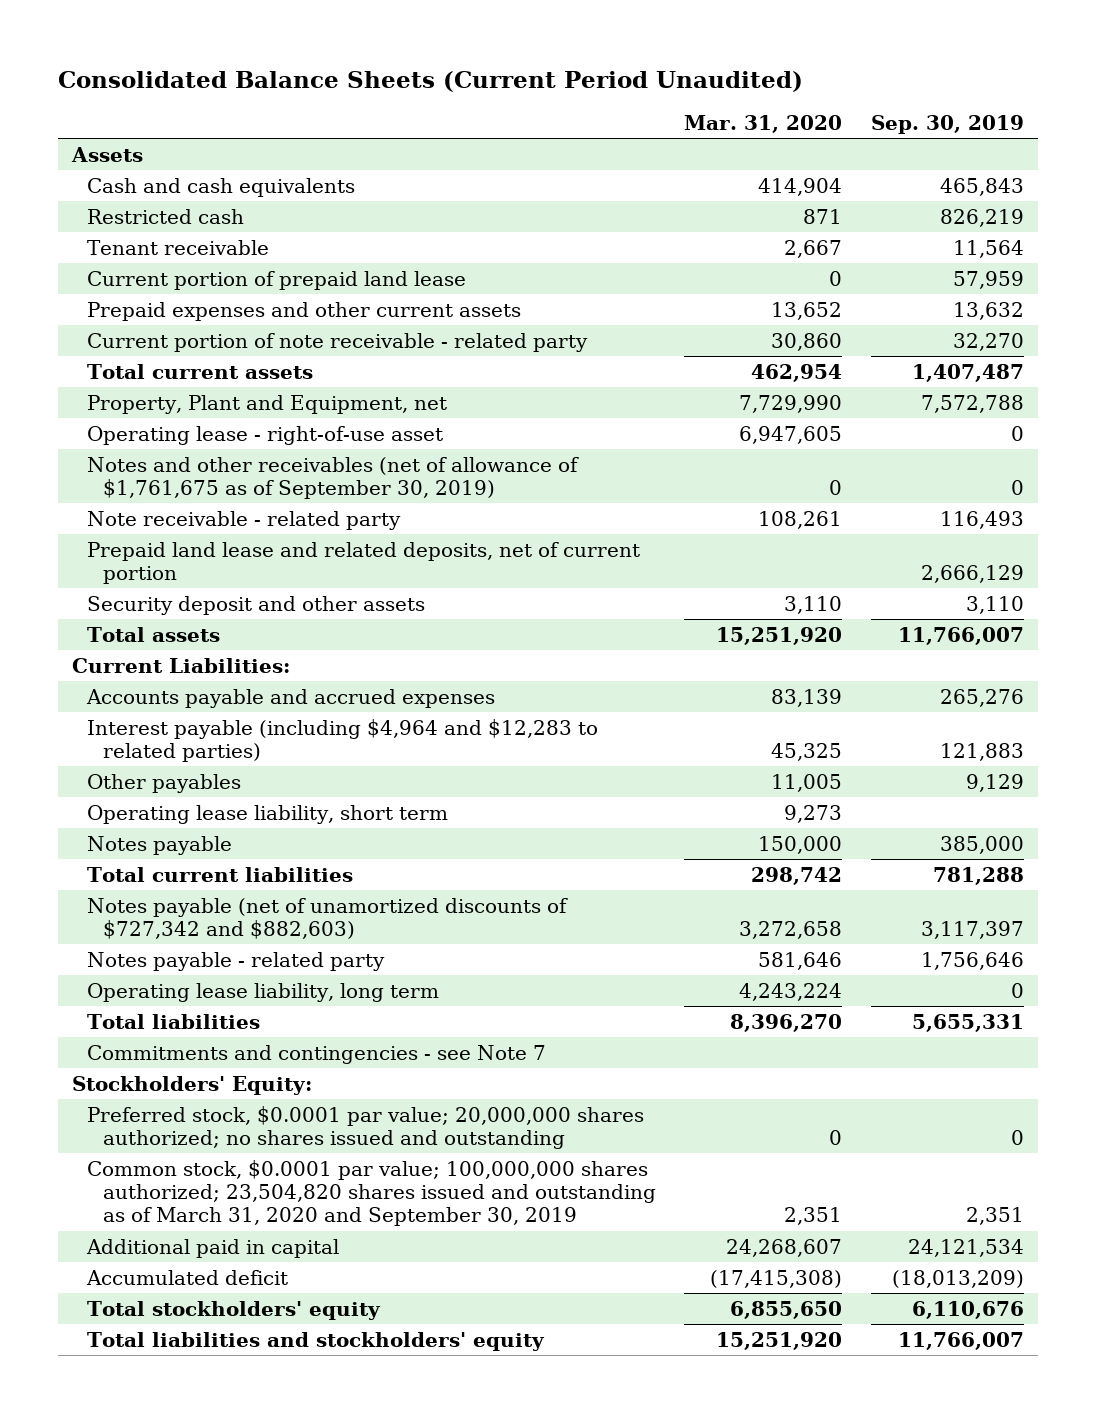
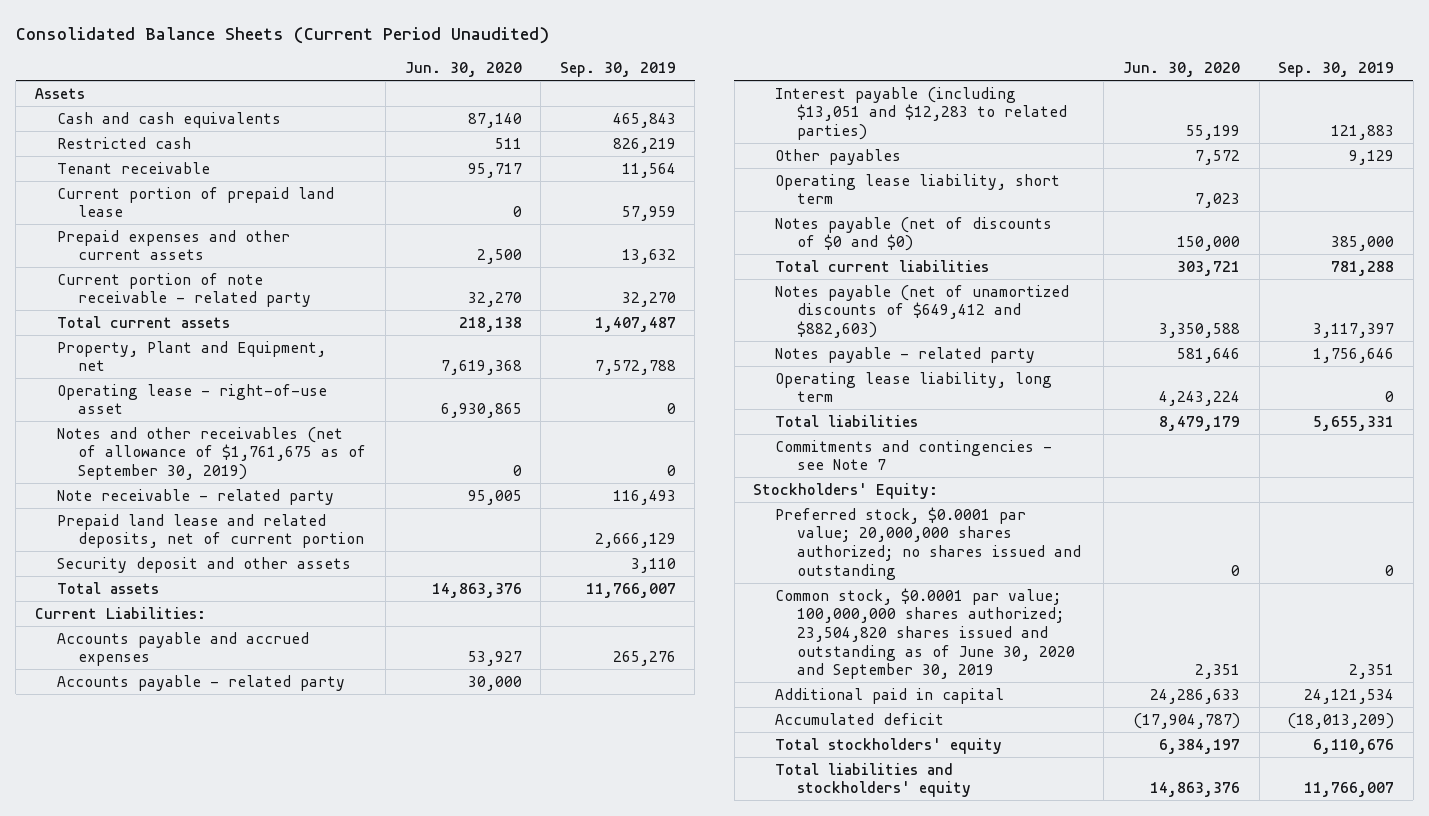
[684,114,843,133] Mar. 31, 2020 -> none
none -> [404,62,522,78] Jun. 30, 2020
none -> [56,674,345,691] Accounts payable - related party
[87,718,599,762] Interest payable (including $4,964 and $12,283 to related parties) -> [775,86,1067,140] Interest payable (including $13,051 and $12,283 to related parties)
[87,835,233,855] Notes payable -> [775,216,1053,252] Notes payable (net of discounts of $0 and $0)
[87,897,569,939] Notes payable (net of unamortized discounts of $727,342 and $882,603) -> [775,284,1070,338] Notes payable (net of unamortized discounts of $649,412 and $882,603)
[87,1159,656,1227] Common stock, $0.0001 par value; 100,000,000 shares authorized; 23,504,820 shares issued and outstanding as of March 31, 2020 and September 30, 2019 -> [775,587,1075,680] Common stock, $0.0001 par value; 100,000,000 shares authorized; 23,504,820 shares issued and outstanding as of June 30, 2020 and September 30, 2019

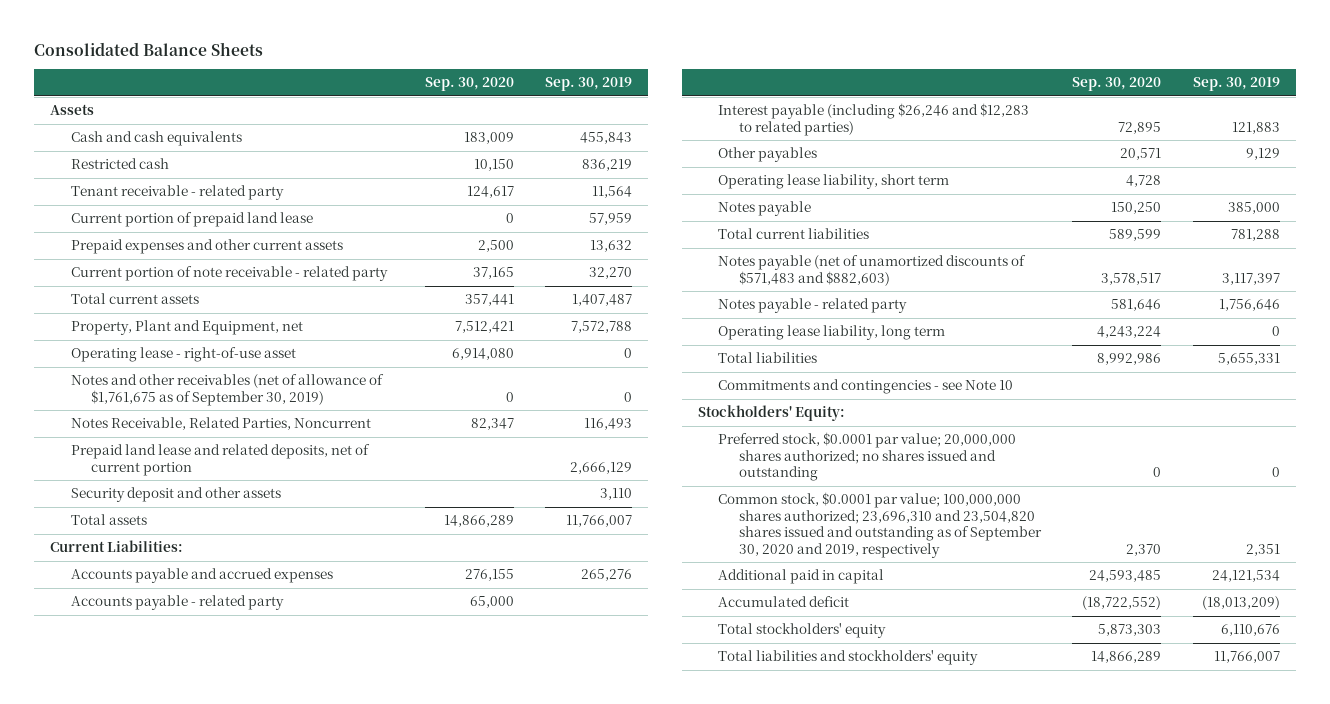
[15,26,549,44] Consolidated Balance Sheets (Current Period Unaudited) -> [34,41,264,56] Consolidated Balance Sheets
[404,62,522,78] Jun. 30, 2020 -> none
none -> [424,77,514,92] Sep. 30, 2020
[612,112,676,128] 465,843 -> [580,132,633,145] 455,843
[612,137,676,153] 826,219 -> [582,159,633,172] 836,219
[56,161,210,174] Tenant receivable -> [70,185,284,201] Tenant receivable - related party
[56,488,334,505] Note receivable - related party -> [70,417,371,431] Notes Receivable, Related Parties, Noncurrent
[775,86,1067,140] Interest payable (including $13,051 and $12,283 to related parties) -> [718,103,1030,136] Interest payable (including $26,246 and $12,283 to related parties)
[775,216,1053,252] Notes payable (net of discounts of $0 and $0) -> [718,201,812,217] Notes payable
[775,284,1070,338] Notes payable (net of unamortized discounts of $649,412 and $882,603) -> [718,255,1027,286] Notes payable (net of unamortized discounts of $571,483 and $882,603)
[775,439,1053,471] Commitments and contingencies - see Note 7 -> [718,379,1014,395] Commitments and contingencies - see Note 10
[775,587,1075,680] Common stock, $0.0001 par value; 100,000,000 shares authorized; 23,504,820 shares issued and outstanding as of June 30, 2020 and September 30, 2019 -> [718,492,1042,558] Common stock, $0.0001 par value; 100,000,000 shares authorized; 23,696,310 and 23,504,820 shares issued and outstanding as of September 30, 2020 and 2019, respectively

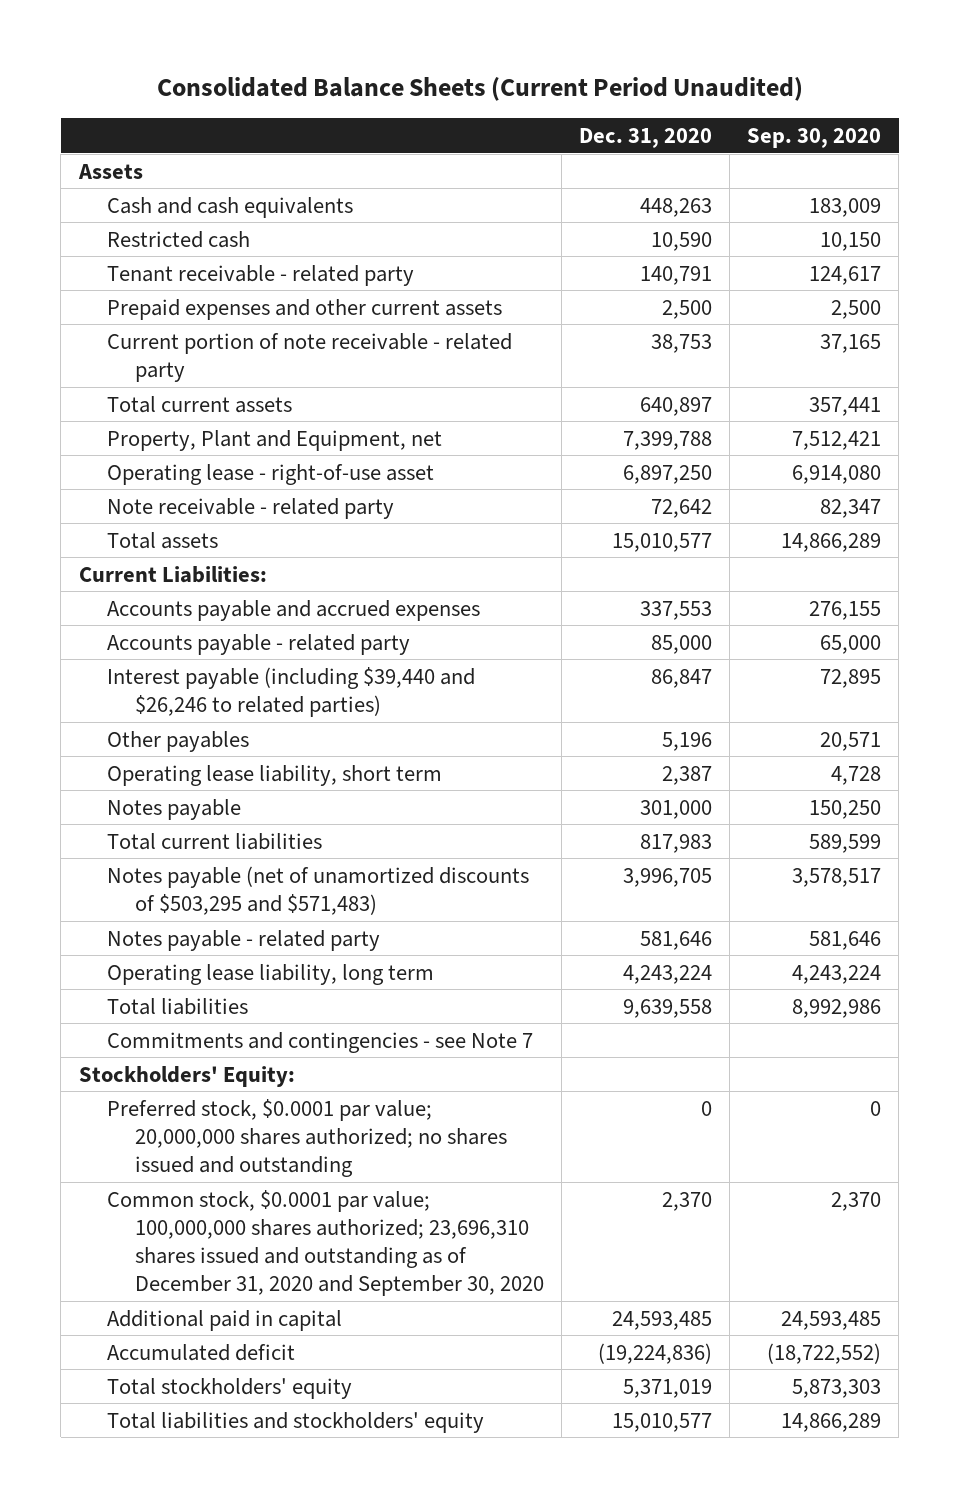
[34,41,264,56] Consolidated Balance Sheets -> [156,76,803,101] Consolidated Balance Sheets (Current Period Unaudited)
[545,77,633,92] Sep. 30, 2019 -> none
none -> [579,127,713,148] Dec. 31, 2020
[70,212,313,228] Current portion of prepaid land lease -> none
[70,374,384,406] Notes and other receivables (net of allowance of $1,761,675 as of September 30, 2019) -> none
[70,444,370,476] Prepaid land lease and related deposits, net of current portion -> none
[70,487,281,503] Security deposit and other assets -> none
[70,417,371,431] Notes Receivable, Related Parties, Noncurrent -> [106,497,394,519] Note receivable - related party
[718,103,1030,136] Interest payable (including $26,246 and $12,283 to related parties) -> [106,666,475,717] Interest payable (including $39,440 and $26,246 to related parties)
[718,255,1027,286] Notes payable (net of unamortized discounts of $571,483 and $882,603) -> [106,865,529,915] Notes payable (net of unamortized discounts of $503,295 and $571,483)
[718,379,1014,395] Commitments and contingencies - see Note 10 -> [106,1031,533,1053] Commitments and contingencies - see Note 7
[718,492,1042,558] Common stock, $0.0001 par value; 100,000,000 shares authorized; 23,696,310 and 23,504,820 shares issued and outstanding as of September 30, 2020 and 2019, respectively -> [106,1189,545,1297] Common stock, $0.0001 par value; 100,000,000 shares authorized; 23,696,310 shares issued and outstanding as of December 31, 2020 and September 30, 2020

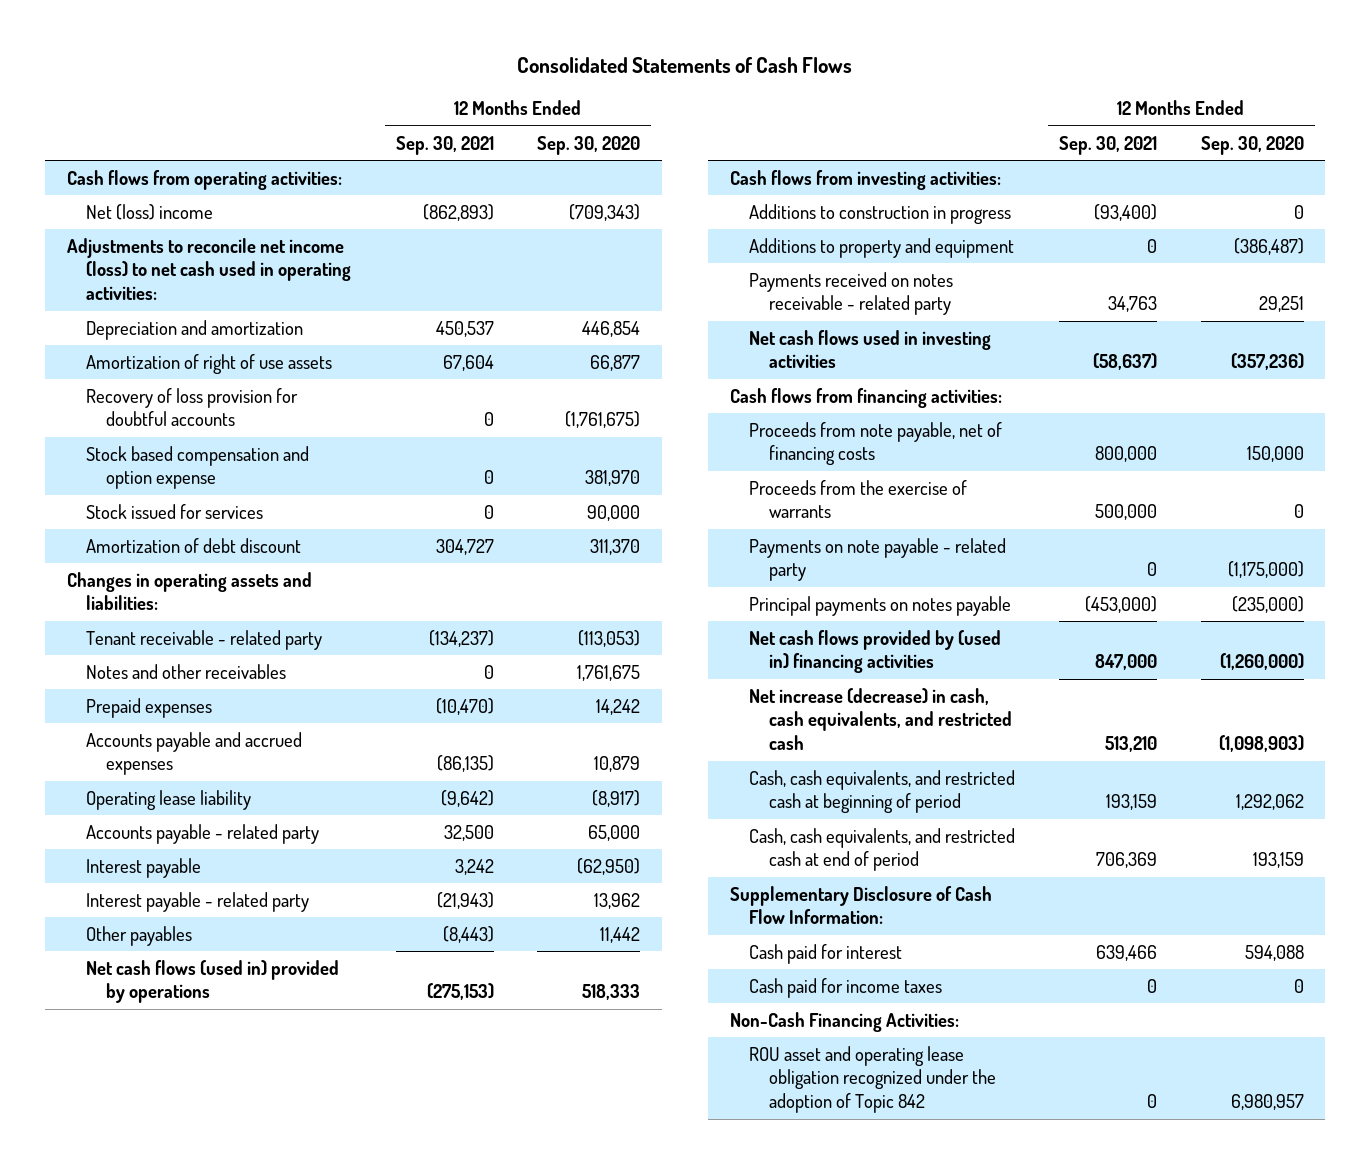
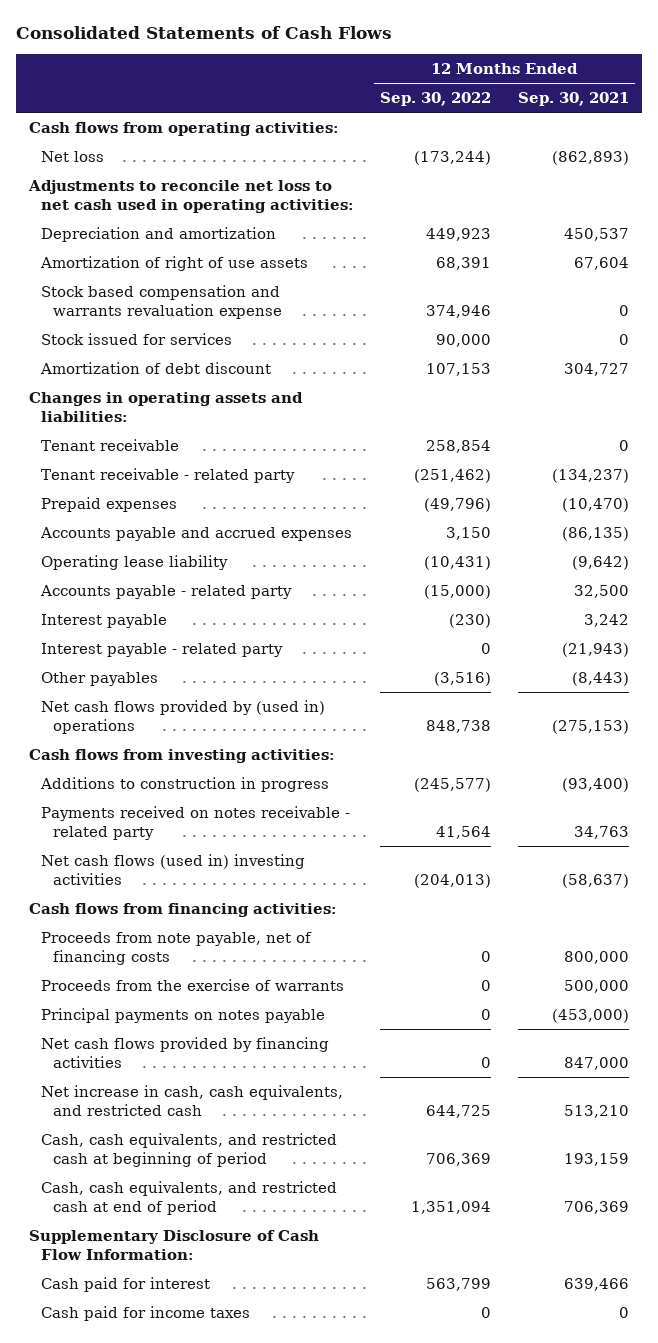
[537,135,641,155] Sep. 30, 2020 -> none
none -> [380,92,492,107] Sep. 30, 2022
[86,203,214,220] Net (loss) income -> [41,150,105,162] Net loss
[66,237,352,301] Adjustments to reconcile net income (loss) to net cash used in operating activities: -> [28,179,355,213] Adjustments to reconcile net loss to net cash used in operating activities:
[86,387,299,427] Recovery of loss provision for doubtful accounts -> none
[86,445,310,490] Stock based compensation and option expense -> [41,284,283,319] Stock based compensation and warrants revaluation expense
none -> [41,438,180,451] Tenant receivable
[86,663,287,679] Notes and other receivables -> none
[86,959,340,1004] Net cash flows (used in) provided by operations -> [41,699,326,734] Net cash flows provided by (used in) operations
[749,237,1015,258] Additions to property and equipment -> none
[749,329,992,369] Net cash flows used in investing activities -> [41,853,306,885] Net cash flows (used in) investing activities
[749,537,1007,582] Payments on note payable - related party -> none
[749,629,1002,674] Net cash flows provided by (used in) financing activities -> [41,1036,330,1068] Net cash flows provided by financing activities
[749,687,1012,751] Net increase (decrease) in cash, cash equivalents, and restricted cash -> [41,1084,344,1116] Net increase in cash, cash equivalents, and restricted cash
[729,1011,959,1032] Non-Cash Financing Activities: -> none
[749,1045,996,1114] ROU asset and operating lease obligation recognized under the adoption of Topic 842 -> none

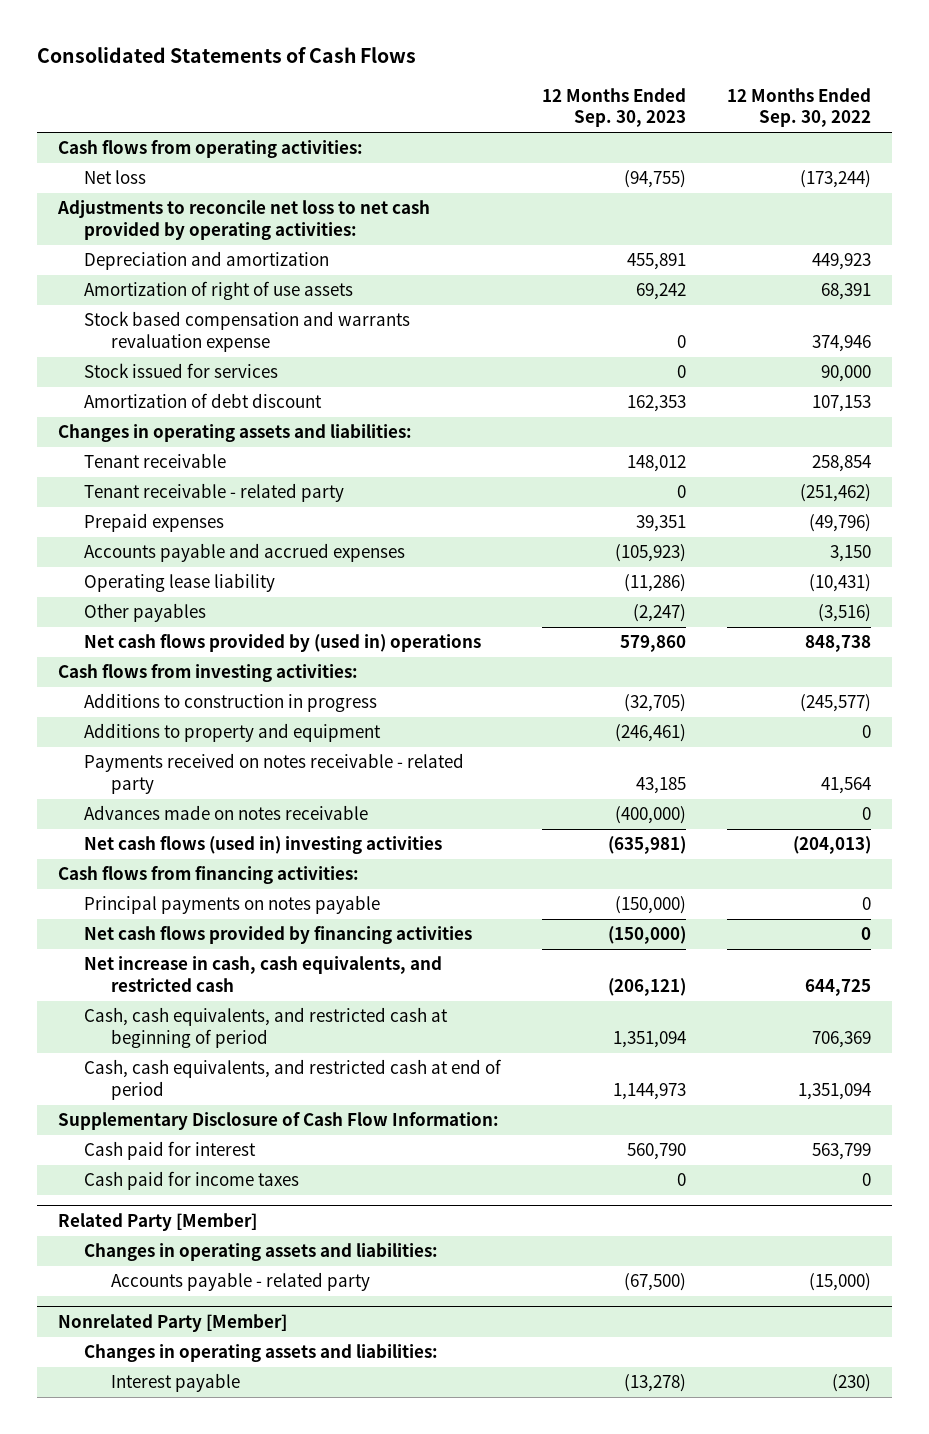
[517,92,629,107] Sep. 30, 2021 -> none
none -> [542,87,687,128] 12 Months Ended Sep. 30, 2023
[28,179,355,213] Adjustments to reconcile net loss to net cash used in operating activities: -> [56,200,430,240] Adjustments to reconcile net loss to net cash provided by operating activities:
[40,584,293,599] Accounts payable - related party -> none
[41,613,168,628] Interest payable -> none
[41,642,284,657] Interest payable - related party -> none
none -> [84,723,382,743] Additions to property and equipment
none -> [84,805,369,821] Advances made on notes receivable
[41,931,313,965] Proceeds from note payable, net of financing costs -> none
[41,978,345,991] Proceeds from the exercise of warrants -> none
none -> [57,1213,257,1232] Related Party [Member]
none -> [84,1243,439,1262] Changes in operating assets and liabilities:
none -> [110,1272,370,1292] Accounts payable - related party
none -> [57,1314,287,1333] Nonrelated Party [Member]
none -> [84,1344,439,1363] Changes in operating assets and liabilities:
none -> [110,1373,240,1393] Interest payable

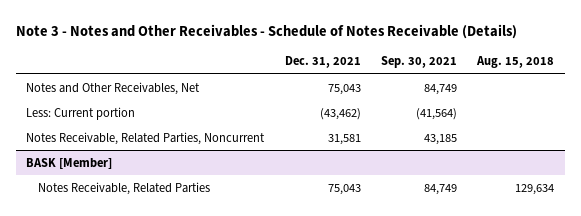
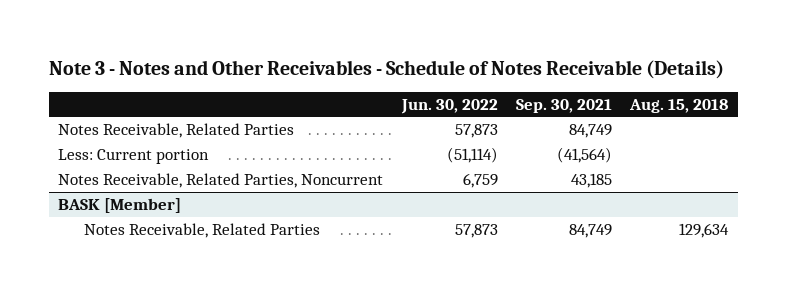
[284,56,361,69] Dec. 31, 2021 -> none
none -> [400,98,498,114] Jun. 30, 2022
[26,81,201,95] Notes and Other Receivables, Net -> [58,123,295,139] Notes Receivable, Related Parties

